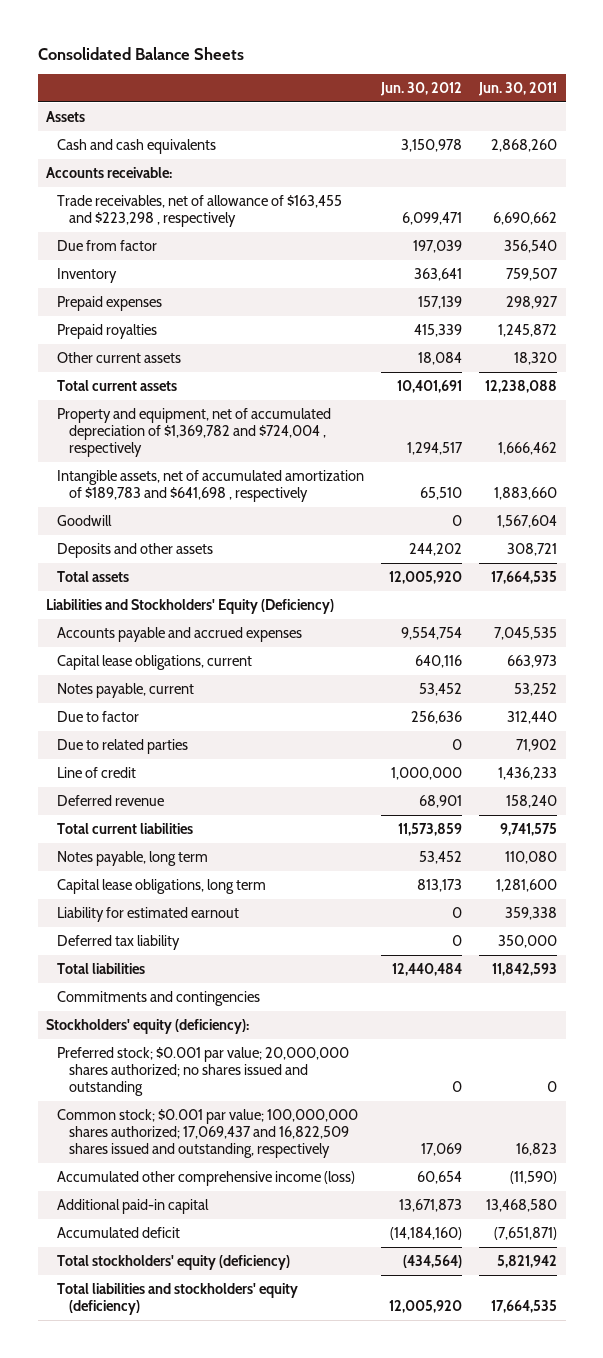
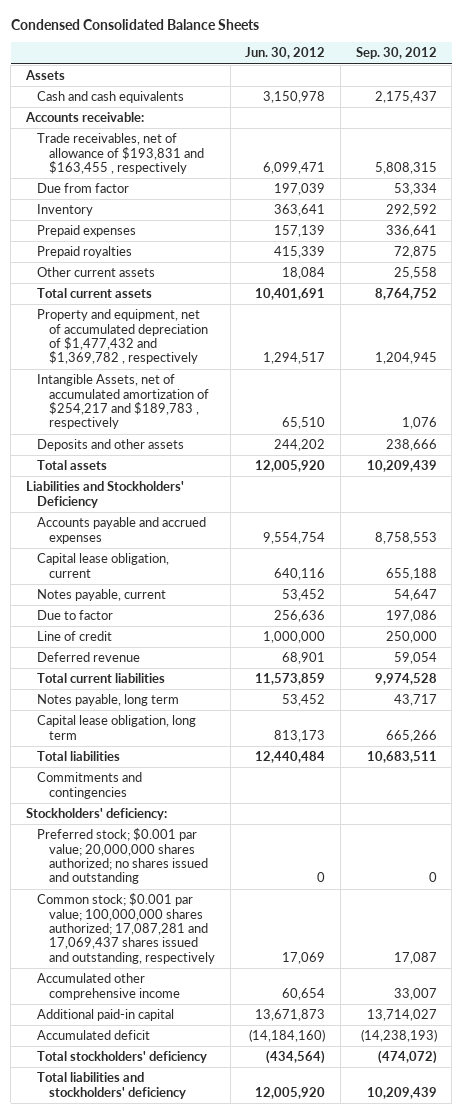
[37,46,244,60] Consolidated Balance Sheets -> [10,18,259,30] Condensed Consolidated Balance Sheets
[478,81,558,96] Jun. 30, 2011 -> none
none -> [355,47,437,60] Sep. 30, 2012
[57,194,343,228] Trade receivables, net of allowance of $163,455 and $223,298 , respectively -> [37,133,205,174] Trade receivables, net of allowance of $193,831 and $163,455 , respectively
[57,514,113,526] Goodwill -> none
[57,407,332,458] Property and equipment, net of accumulated depreciation of $1,369,782 and $724,004 , respectively -> [37,309,209,365] Property and equipment, net of accumulated depreciation of $1,477,432 and $1,369,782 , respectively
[57,469,365,503] Intangible assets, net of accumulated amortization of $189,783 and $641,698 , respectively -> [37,374,210,430] Intangible Assets, net of accumulated amortization of $254,217 and $189,783 , respectively
[46,598,335,614] Liabilities and Stockholders' Equity (Deficiency) -> [25,481,184,508] Liabilities and Stockholders' Deficiency
[57,654,253,670] Capital lease obligations, current -> [37,553,170,578] Capital lease obligation, current
[57,738,189,754] Due to related parties -> none
[57,906,240,922] Liability for estimated earnout -> none
[57,934,181,950] Deferred tax liability -> none
[57,878,267,894] Capital lease obligations, long term -> [37,715,197,740] Capital lease obligation, long term
[46,1018,250,1034] Stockholders' equity (deficiency): -> [25,808,167,821] Stockholders' deficiency:
[57,1108,359,1159] Common stock; $0.001 par value; 100,000,000 shares authorized; 17,069,437 and 16,822,509 shares issued and outstanding, respectively -> [37,893,216,964] Common stock; $0.001 par value; 100,000,000 shares authorized; 17,087,281 and 17,069,437 shares issued and outstanding, respectively
[57,1170,356,1186] Accumulated other comprehensive income (loss) -> [37,973,181,1000] Accumulated other comprehensive income
[57,1254,291,1270] Total stockholders' equity (deficiency) -> [37,1051,208,1064] Total stockholders' deficiency
[57,1282,299,1316] Total liabilities and stockholders' equity (deficiency) -> [37,1072,187,1099] Total liabilities and stockholders' deficiency

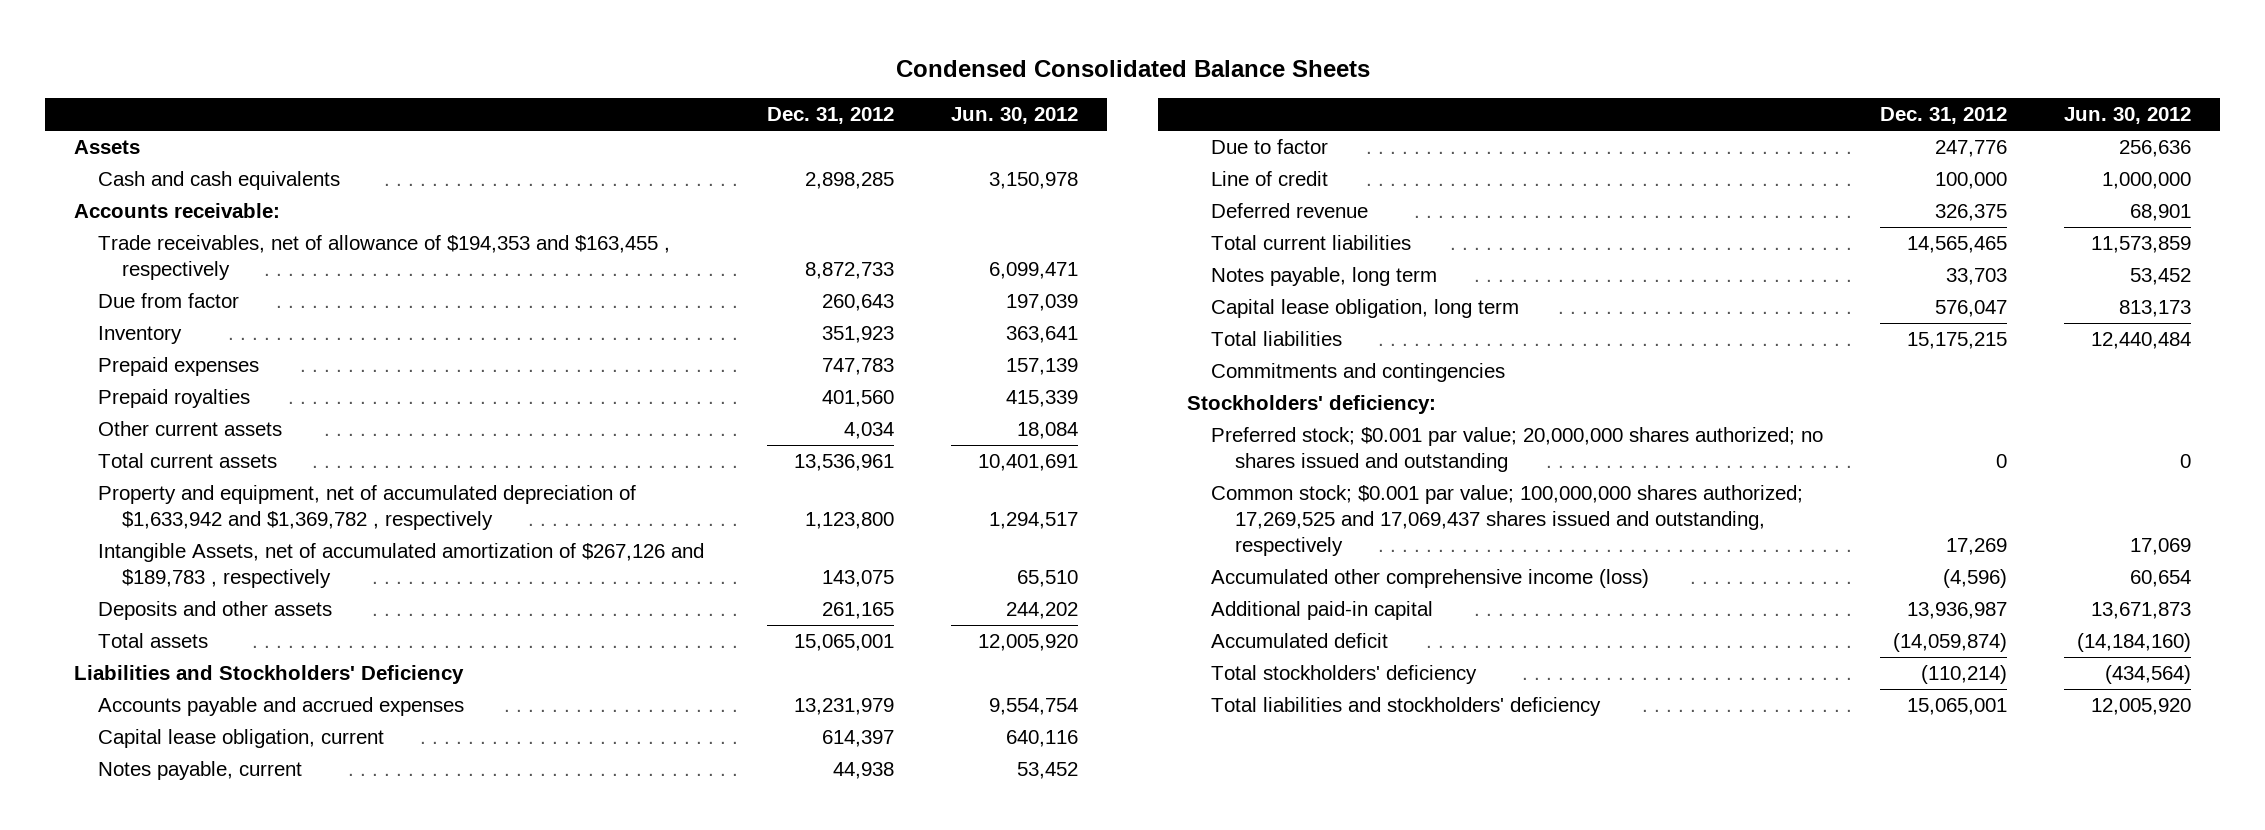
[355,47,437,60] Sep. 30, 2012 -> none
none -> [766,107,894,125] Dec. 31, 2012
[37,133,205,174] Trade receivables, net of allowance of $193,831 and $163,455 , respectively -> [97,235,670,281] Trade receivables, net of allowance of $194,353 and $163,455 , respectively
[37,309,209,365] Property and equipment, net of accumulated depreciation of $1,477,432 and $1,369,782 , respectively -> [97,485,636,531] Property and equipment, net of accumulated depreciation of $1,633,942 and $1,369,782 , respectively
[37,374,210,430] Intangible Assets, net of accumulated amortization of $254,217 and $189,783 , respectively -> [97,543,704,589] Intangible Assets, net of accumulated amortization of $267,126 and $189,783 , respectively
[37,893,216,964] Common stock; $0.001 par value; 100,000,000 shares authorized; 17,087,281 and 17,069,437 shares issued and outstanding, respectively -> [1211,485,1804,557] Common stock; $0.001 par value; 100,000,000 shares authorized; 17,269,525 and 17,069,437 shares issued and outstanding, respectively
[37,973,181,1000] Accumulated other comprehensive income -> [1211,569,1650,589] Accumulated other comprehensive income (loss)

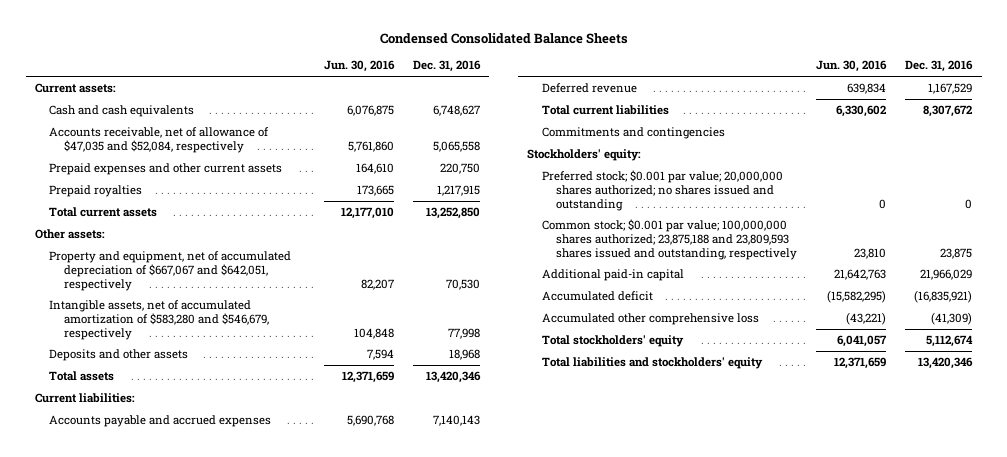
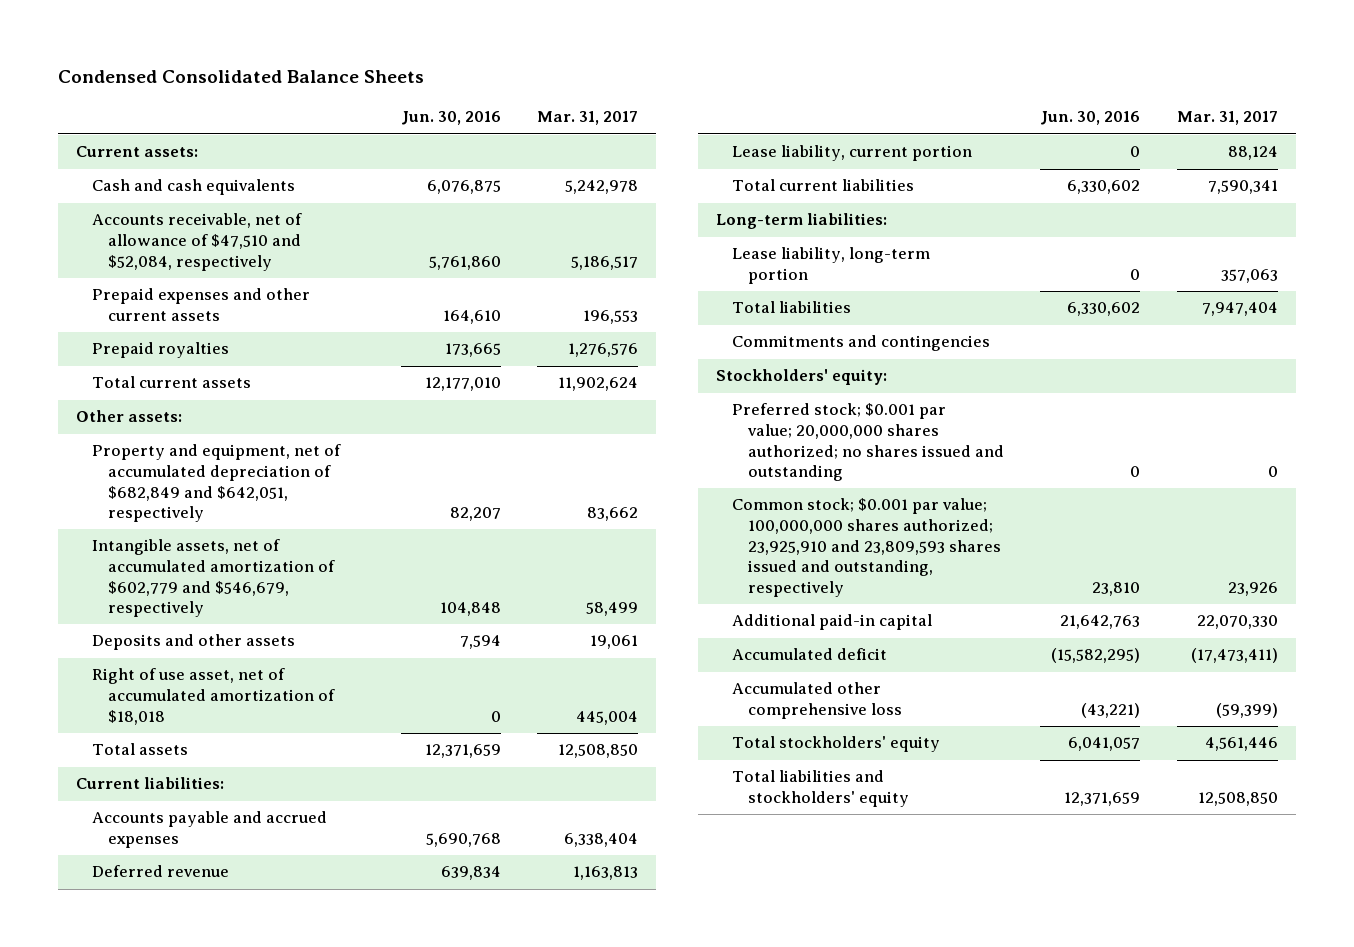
[412,60,481,73] Dec. 31, 2016 -> none
none -> [537,111,639,126] Mar. 31, 2017
[49,126,270,153] Accounts receivable, net of allowance of $47,035 and $52,084, respectively -> [92,213,303,271] Accounts receivable, net of allowance of $47,510 and $52,084, respectively
[49,250,292,291] Property and equipment, net of accumulated depreciation of $667,067 and $642,051, respectively -> [92,444,342,523] Property and equipment, net of accumulated depreciation of $682,849 and $642,051, respectively
[49,299,269,340] Intangible assets, net of accumulated amortization of $583,280 and $546,679, respectively -> [92,539,336,618] Intangible assets, net of accumulated amortization of $602,779 and $546,679, respectively
none -> [92,668,336,725] Right of use asset, net of accumulated amortization of $18,018
none -> [731,145,972,162] Lease liability, current portion
none -> [715,213,887,230] Long-term liabilities:
none -> [731,247,930,285] Lease liability, long-term portion
none -> [731,301,851,314] Total liabilities
[541,218,797,260] Common stock; $0.001 par value; 100,000,000 shares authorized; 23,875,188 and 23,809,593 shares issued and outstanding, respectively -> [731,498,1001,597] Common stock; $0.001 par value; 100,000,000 shares authorized; 23,925,910 and 23,809,593 shares issued and outstanding, respectively

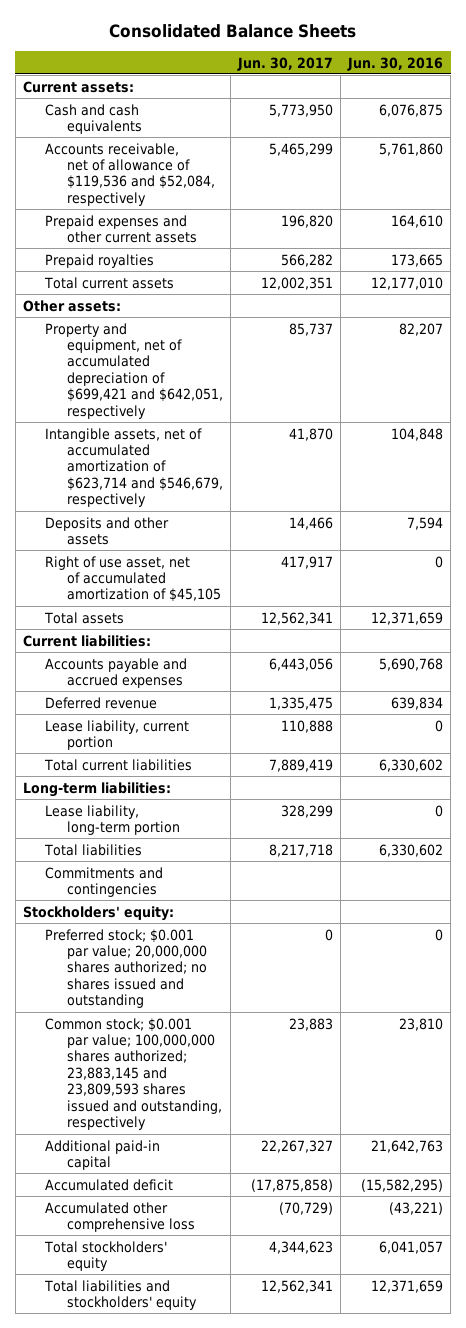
[57,70,424,84] Condensed Consolidated Balance Sheets -> [108,23,356,38] Consolidated Balance Sheets
[537,111,639,126] Mar. 31, 2017 -> none
none -> [237,56,334,71] Jun. 30, 2017
[92,213,303,271] Accounts receivable, net of allowance of $47,510 and $52,084, respectively -> [44,142,215,206] Accounts receivable, net of allowance of $119,536 and $52,084, respectively
[92,444,342,523] Property and equipment, net of accumulated depreciation of $682,849 and $642,051, respectively -> [44,322,223,419] Property and equipment, net of accumulated depreciation of $699,421 and $642,051, respectively
[92,539,336,618] Intangible assets, net of accumulated amortization of $602,779 and $546,679, respectively -> [44,427,223,508] Intangible assets, net of accumulated amortization of $623,714 and $546,679, respectively
[92,668,336,725] Right of use asset, net of accumulated amortization of $18,018 -> [44,555,221,603] Right of use asset, net of accumulated amortization of $45,105
[731,498,1001,597] Common stock; $0.001 par value; 100,000,000 shares authorized; 23,925,910 and 23,809,593 shares issued and outstanding, respectively -> [44,1017,222,1131] Common stock; $0.001 par value; 100,000,000 shares authorized; 23,883,145 and 23,809,593 shares issued and outstanding, respectively

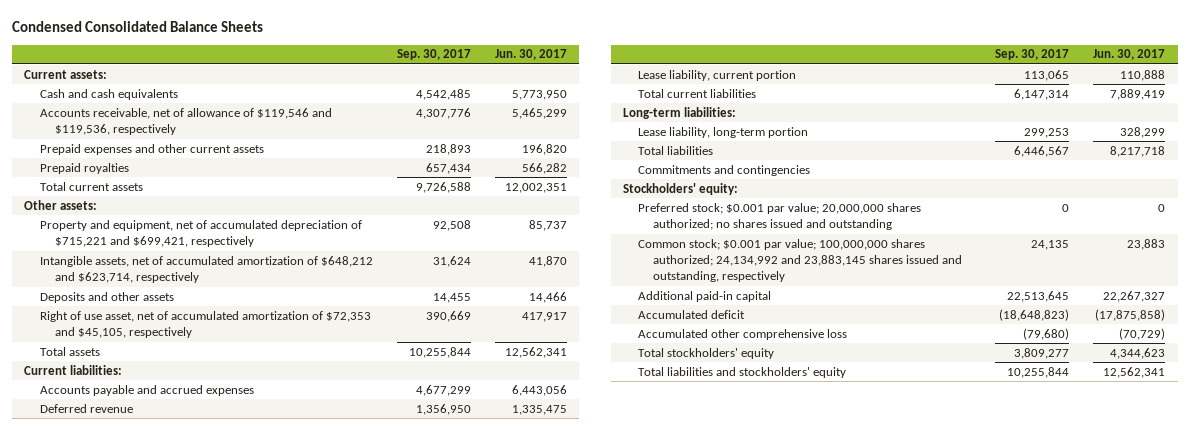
[108,23,356,38] Consolidated Balance Sheets -> [12,20,264,32] Condensed Consolidated Balance Sheets
[347,56,444,71] Jun. 30, 2016 -> none
none -> [396,49,471,61] Sep. 30, 2017
[44,142,215,206] Accounts receivable, net of allowance of $119,536 and $52,084, respectively -> [39,107,332,136] Accounts receivable, net of allowance of $119,546 and $119,536, respectively
[44,322,223,419] Property and equipment, net of accumulated depreciation of $699,421 and $642,051, respectively -> [39,219,362,248] Property and equipment, net of accumulated depreciation of $715,221 and $699,421, respectively
[44,427,223,508] Intangible assets, net of accumulated amortization of $623,714 and $546,679, respectively -> [39,255,373,284] Intangible assets, net of accumulated amortization of $648,212 and $623,714, respectively
[44,555,221,603] Right of use asset, net of accumulated amortization of $45,105 -> [39,310,371,339] Right of use asset, net of accumulated amortization of $72,353 and $45,105, respectively
[44,1017,222,1131] Common stock; $0.001 par value; 100,000,000 shares authorized; 23,883,145 and 23,809,593 shares issued and outstanding, respectively -> [638,238,963,283] Common stock; $0.001 par value; 100,000,000 shares authorized; 24,134,992 and 23,883,145 shares issued and outstanding, respectively

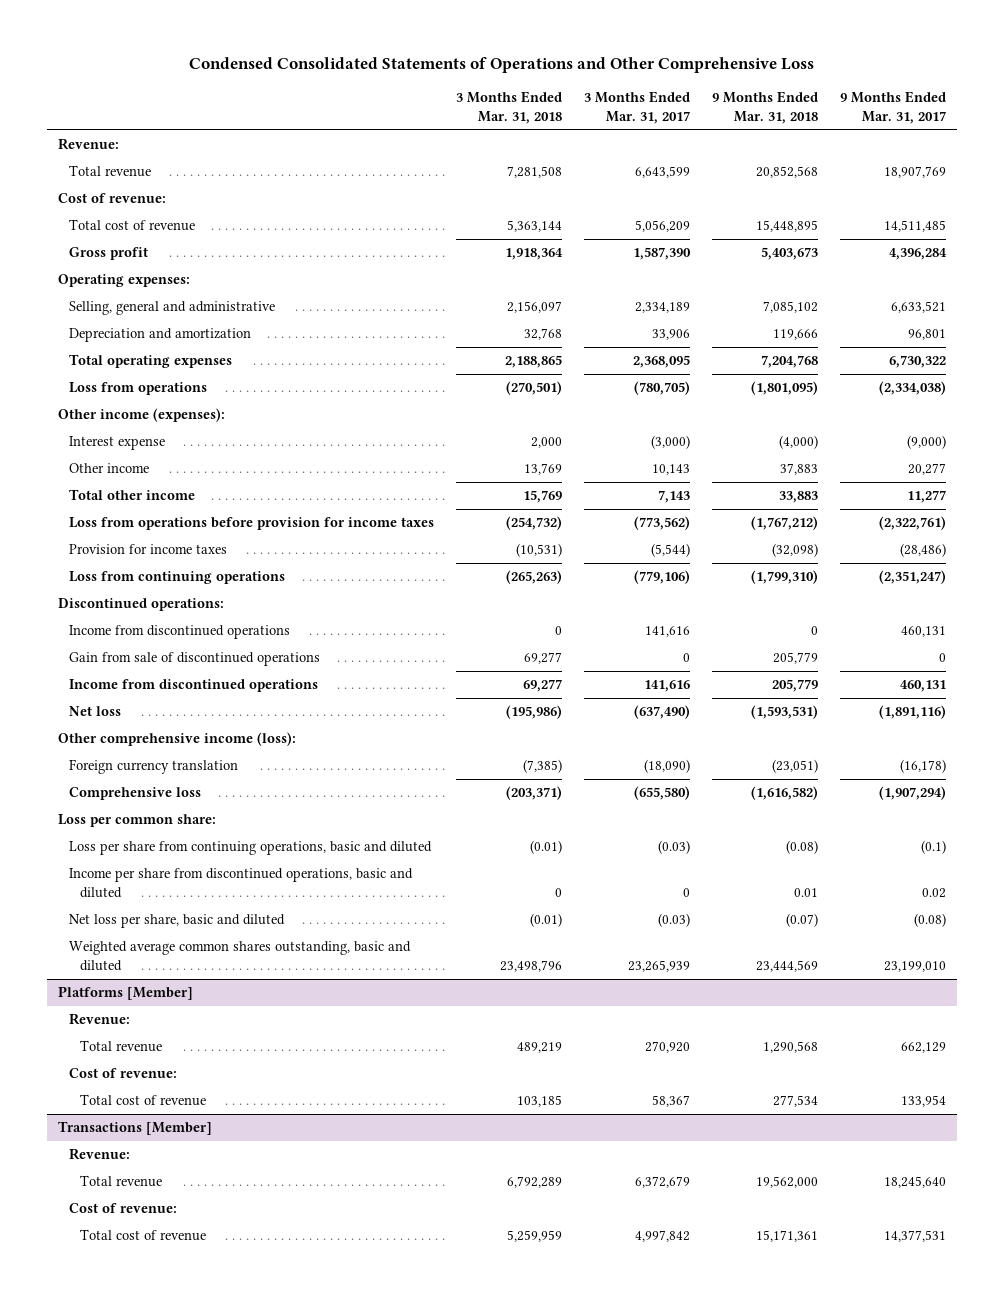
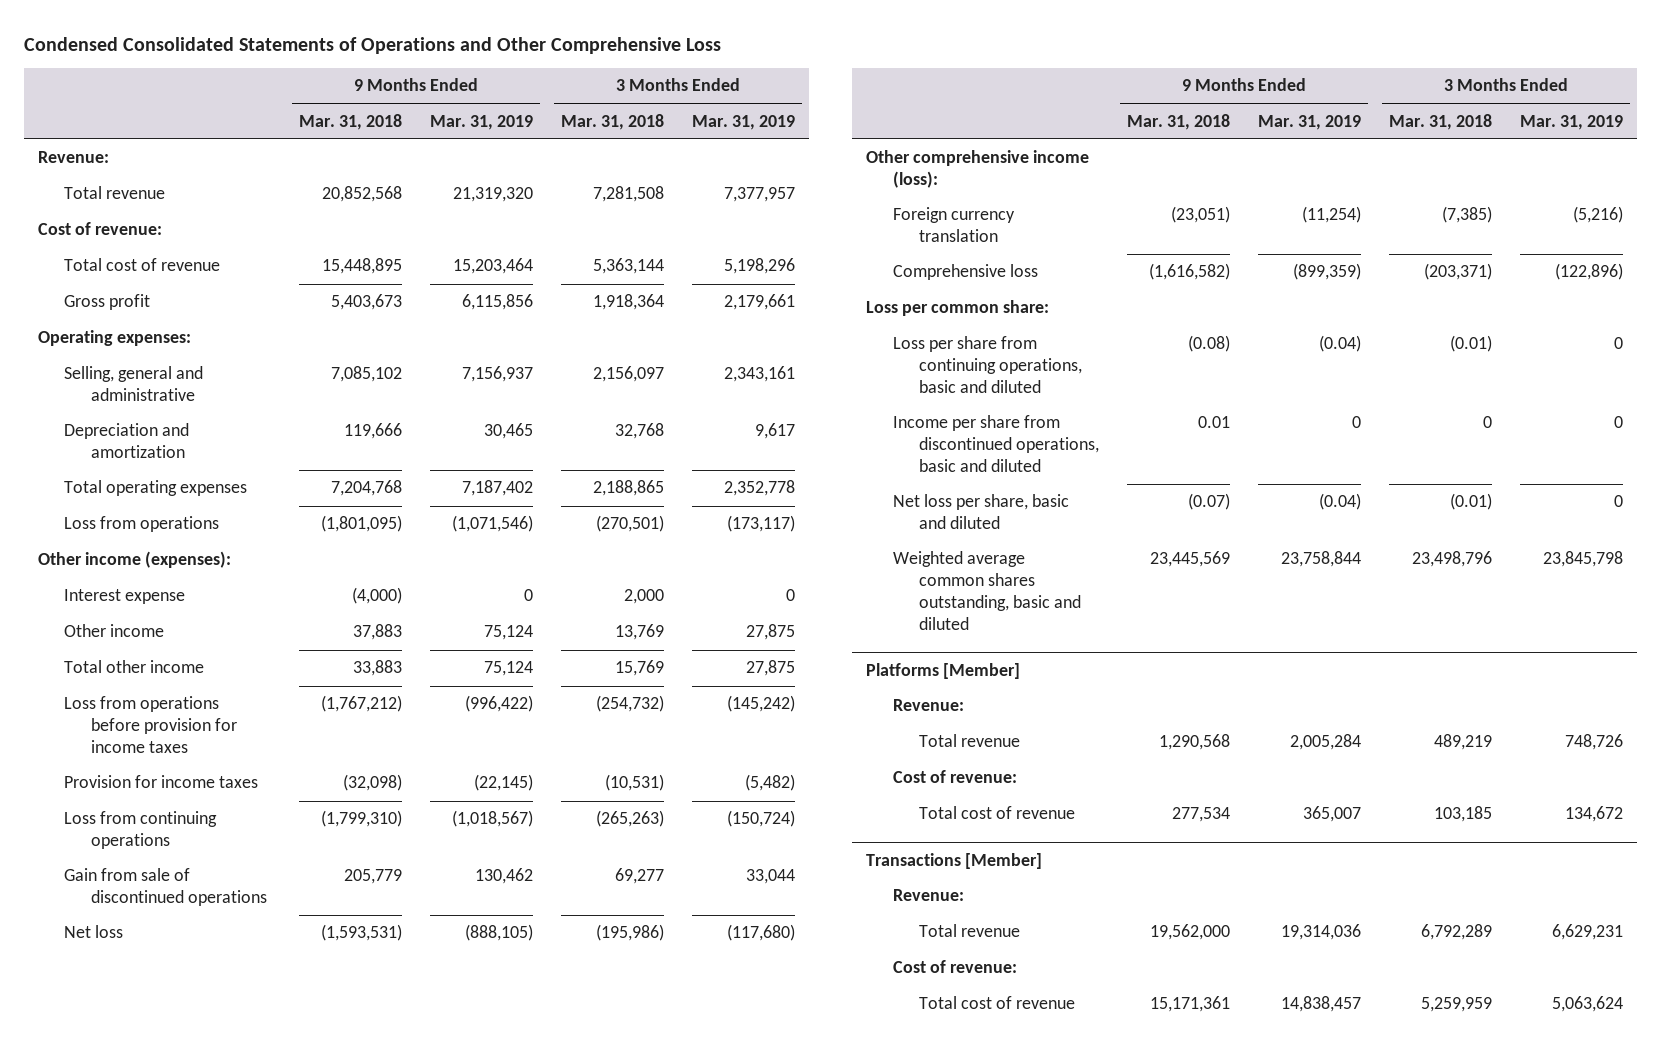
[583,91,690,124] 3 Months Ended Mar. 31, 2017 -> none
[839,91,946,124] 9 Months Ended Mar. 31, 2017 -> none
none -> [429,114,533,130] Mar. 31, 2019
none -> [691,114,795,130] Mar. 31, 2019
[57,598,224,612] Discontinued operations: -> none
[68,625,290,640] Income from discontinued operations -> none
[68,679,318,693] Income from discontinued operations -> none
[755,959,818,972] 23,444,569 -> [1150,551,1231,568] 23,445,569

